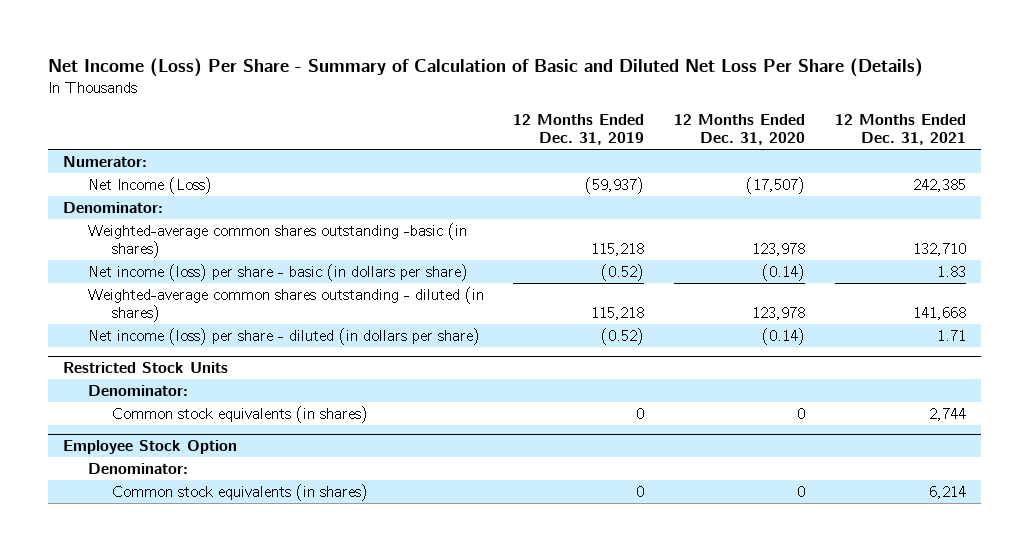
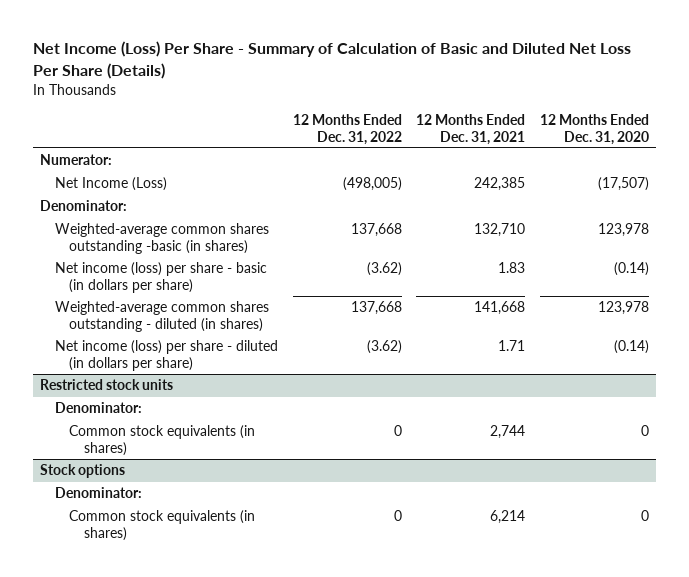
[513,114,645,146] 12 Months Ended Dec. 31, 2019 -> none
none -> [292,113,402,145] 12 Months Ended Dec. 31, 2022
[62,361,228,373] Restricted Stock Units -> [40,379,174,391] Restricted stock units
[62,439,237,454] Employee Stock Option -> [40,464,126,479] Stock options

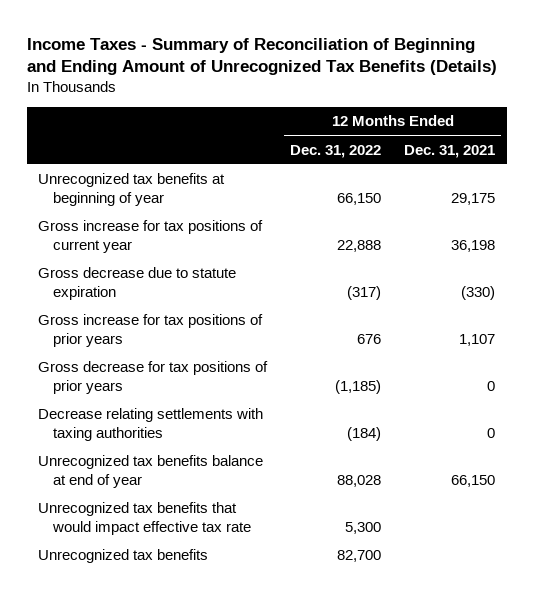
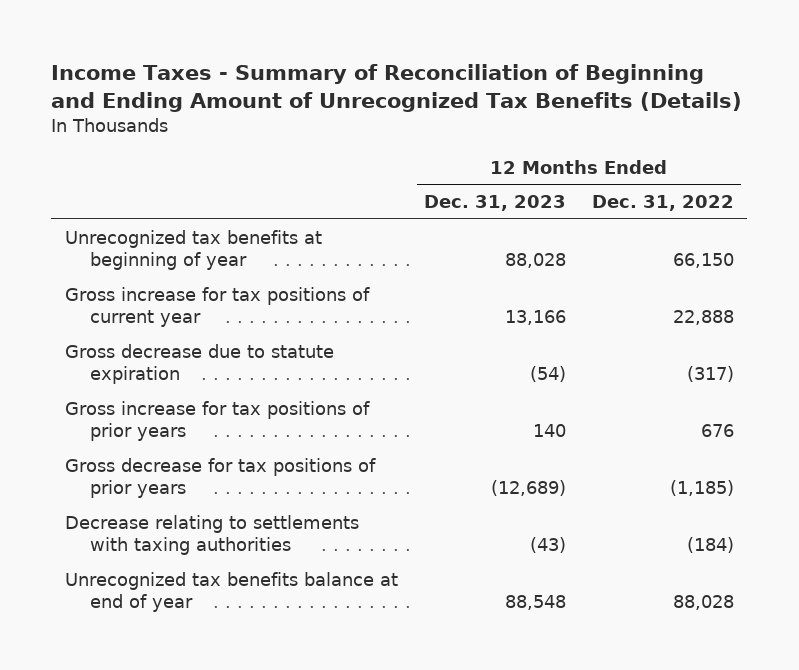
[404,144,496,158] Dec. 31, 2021 -> none
none -> [423,195,566,212] Dec. 31, 2023
[38,408,264,441] Decrease relating settlements with taxing authorities -> [64,514,359,556] Decrease relating to settlements with taxing authorities
[38,502,252,535] Unrecognized tax benefits that would impact effective tax rate -> none
[38,549,209,564] Unrecognized tax benefits -> none

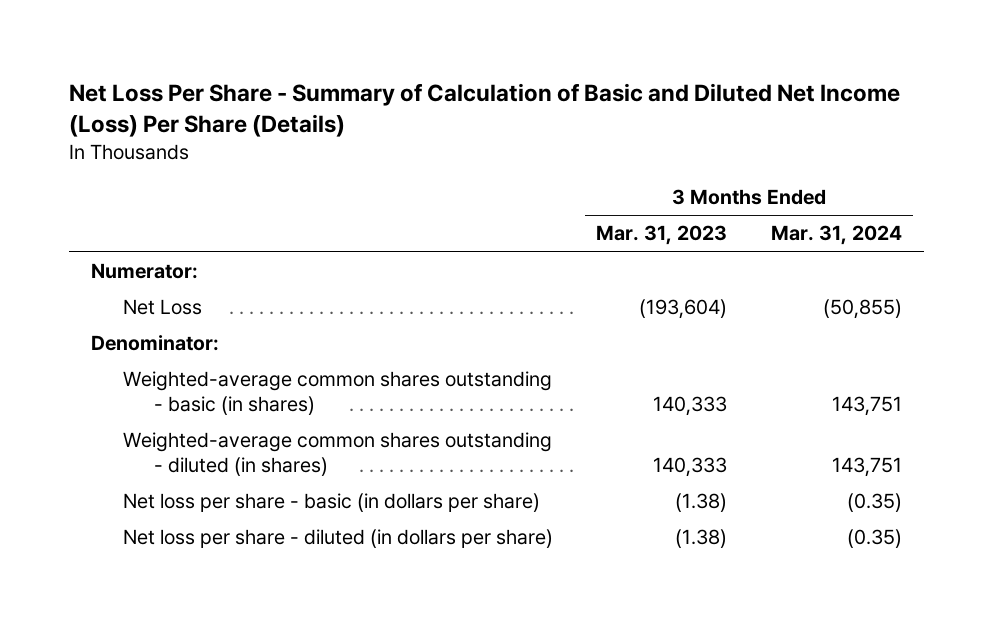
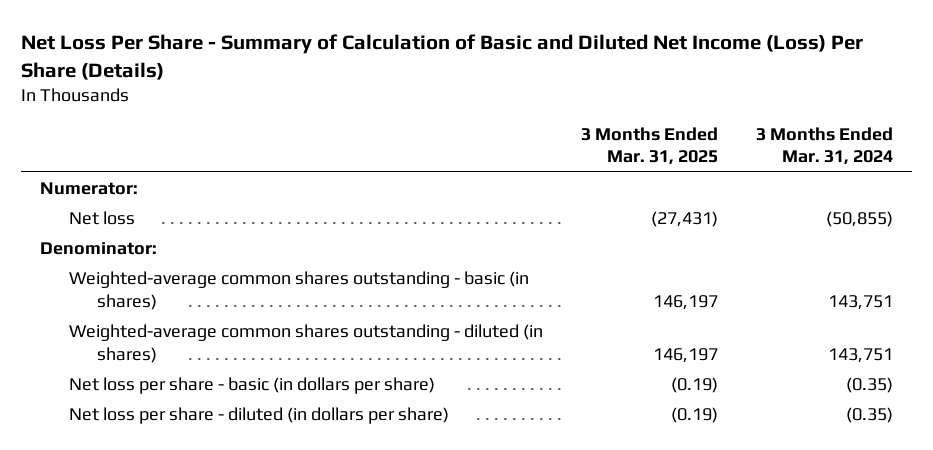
[596,225,728,246] Mar. 31, 2023 -> none
none -> [580,126,718,166] 3 Months Ended Mar. 31, 2025
[122,299,202,316] Net Loss -> [68,210,135,225] Net loss

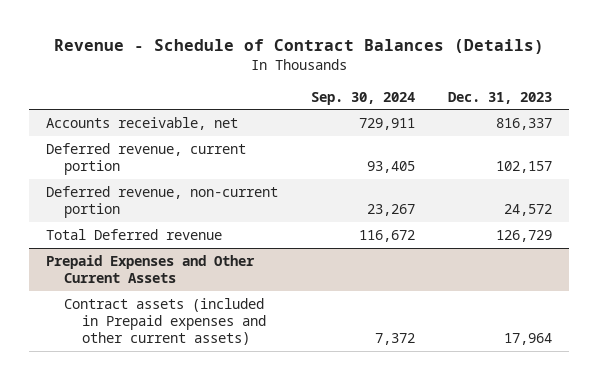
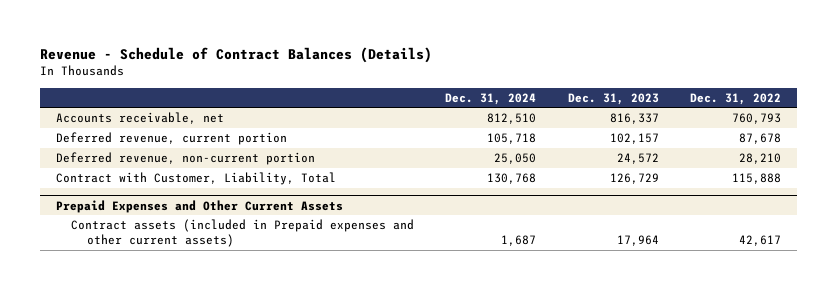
[310,91,415,105] Sep. 30, 2024 -> none
none -> [445,92,537,105] Dec. 31, 2024
none -> [690,92,782,105] Dec. 31, 2022
[45,228,222,240] Total Deferred revenue -> [55,172,336,186] Contract with Customer, Liability, Total

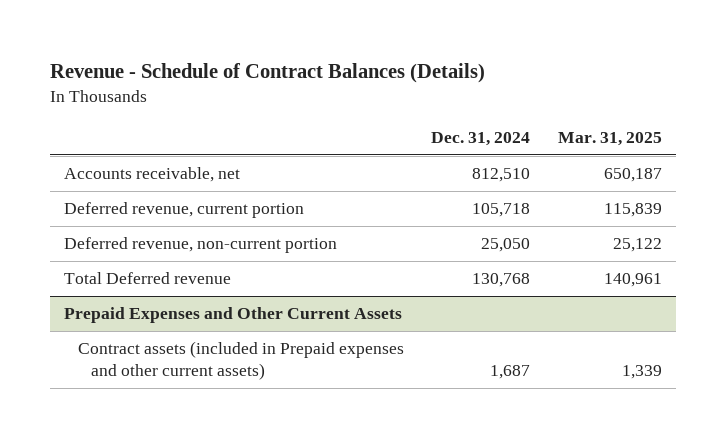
[567,92,659,105] Dec. 31, 2023 -> none
[690,92,782,105] Dec. 31, 2022 -> none
none -> [558,132,663,147] Mar. 31, 2025
[55,172,336,186] Contract with Customer, Liability, Total -> [64,272,232,285] Total Deferred revenue

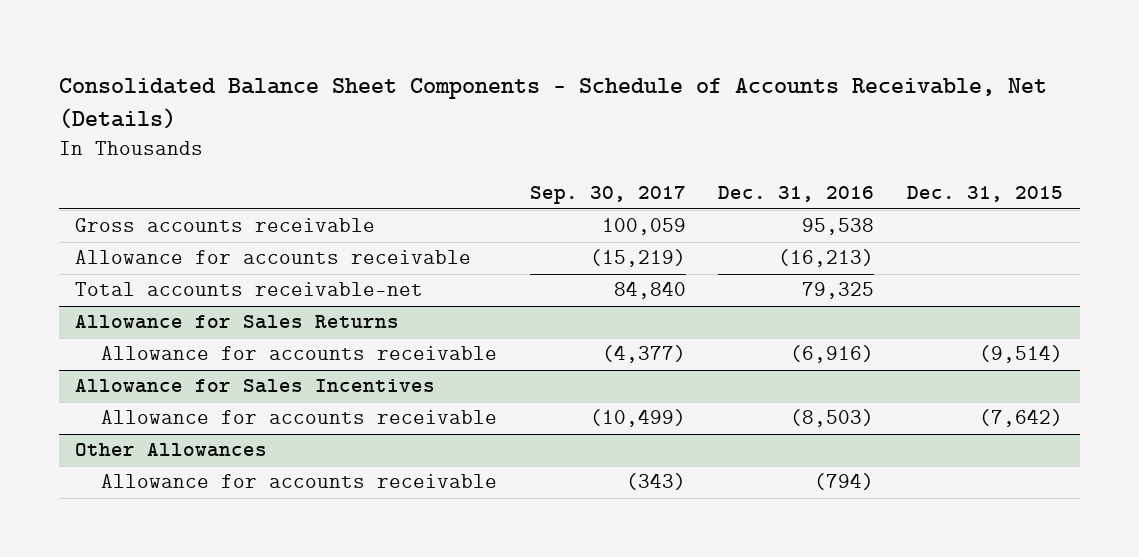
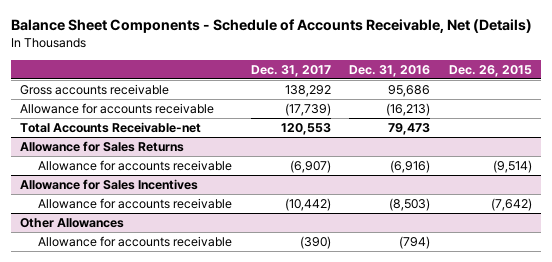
[58,77,1047,130] Consolidated Balance Sheet Components - Schedule of Accounts Receivable, Net (Details) -> [10,19,532,34] Balance Sheet Components - Schedule of Accounts Receivable, Net (Details)
[529,186,686,205] Sep. 30, 2017 -> none
[907,186,1064,203] Dec. 31, 2015 -> none
none -> [250,64,331,77] Dec. 31, 2017
none -> [448,64,532,77] Dec. 26, 2015
[802,218,875,236] 95,538 -> [388,85,431,98] 95,686
[75,282,424,297] Total accounts receivable-net -> [20,122,202,134] Total Accounts Receivable-net
[802,282,875,300] 79,325 -> [388,123,431,136] 79,473

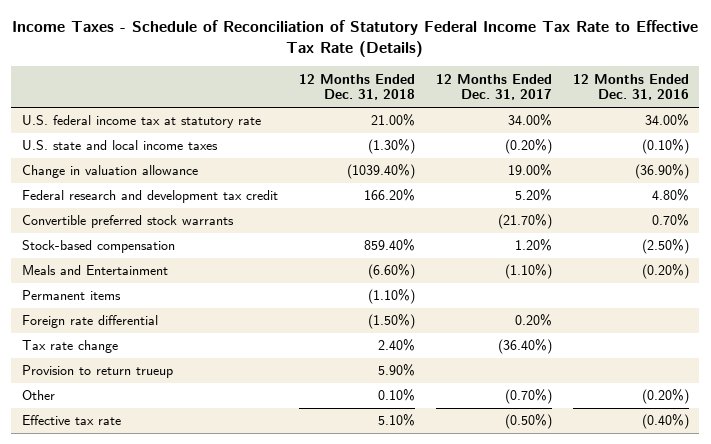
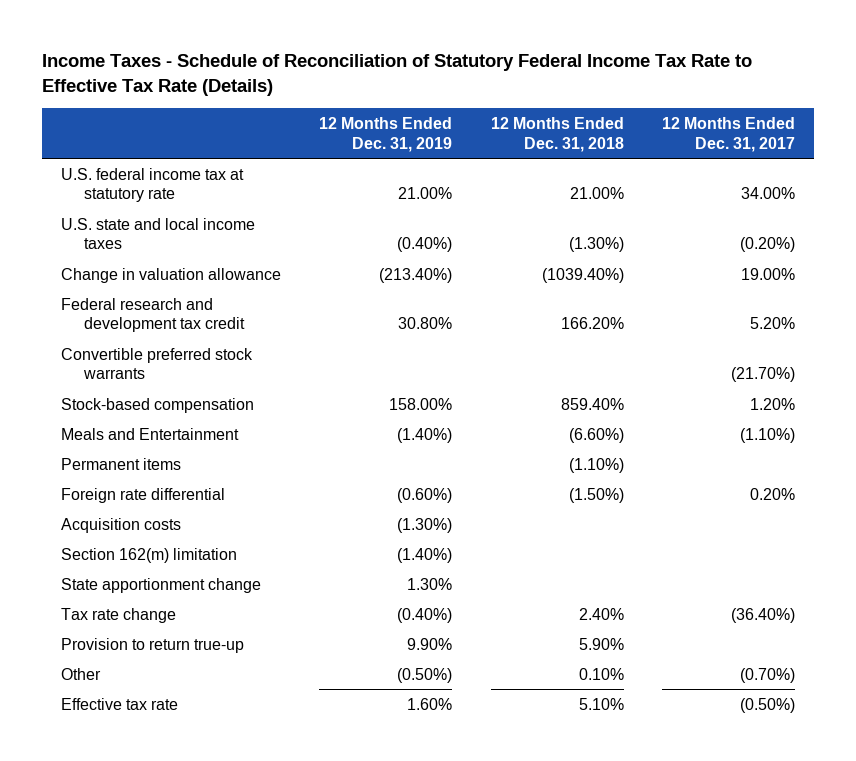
[572,73,689,101] 12 Months Ended Dec. 31, 2016 -> none
none -> [319,117,453,152] 12 Months Ended Dec. 31, 2019
none -> [61,517,182,533] Acquisition costs
none -> [61,547,238,563] Section 162(m) limitation
none -> [61,577,262,593] State apportionment change
[21,365,173,379] Provision to return trueup -> [61,637,245,653] Provision to return true-up

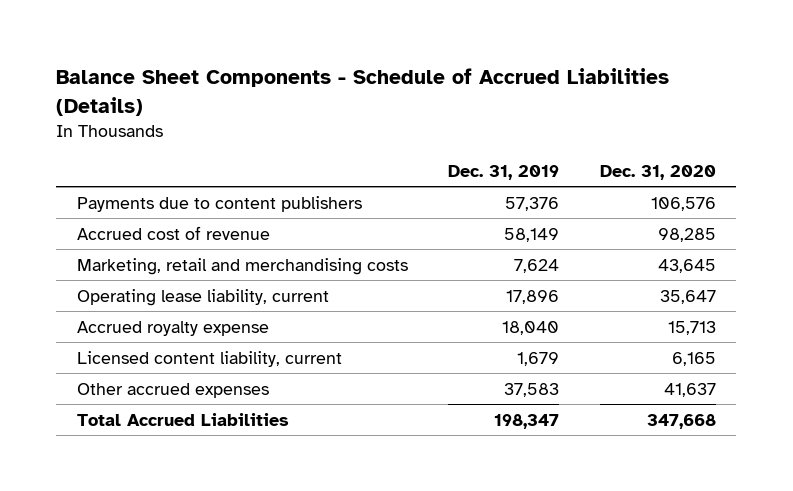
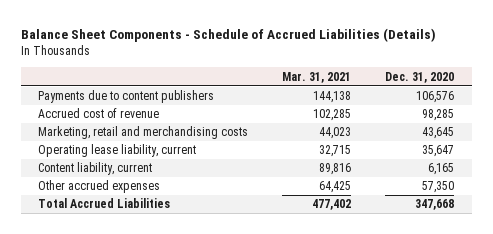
[448,165,560,181] Dec. 31, 2019 -> none
none -> [282,71,352,83] Mar. 31, 2021
[76,320,269,336] Accrued royalty expense -> none
[76,350,342,367] Licensed content liability, current -> [38,162,153,176] Content liability, current
[664,382,717,397] 41,637 -> [422,181,455,194] 57,350

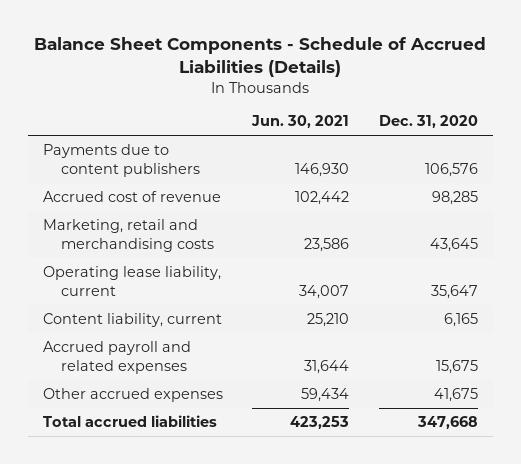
[282,71,352,83] Mar. 31, 2021 -> none
none -> [251,115,350,129] Jun. 30, 2021
none -> [42,341,191,374] Accrued payroll and related expenses
[422,181,455,194] 57,350 -> [434,388,479,403] 41,675
[38,198,171,209] Total Accrued Liabilities -> [42,415,217,428] Total accrued liabilities

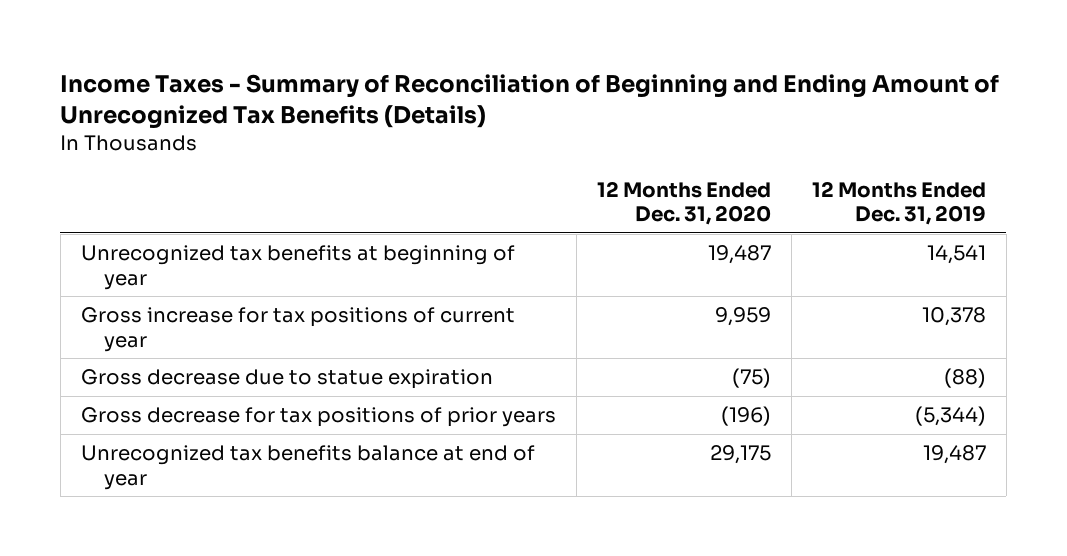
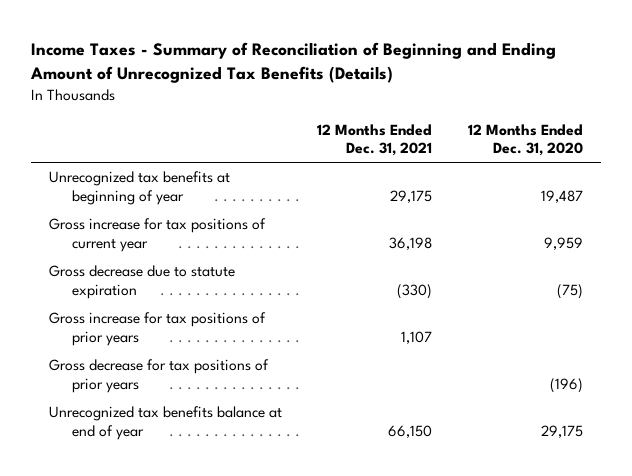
[811,180,986,226] 12 Months Ended Dec. 31, 2019 -> none
none -> [317,123,433,157] 12 Months Ended Dec. 31, 2021
[80,369,493,390] Gross decrease due to statue expiration -> [48,265,235,299] Gross decrease due to statute expiration
none -> [48,312,266,346] Gross increase for tax positions of prior years

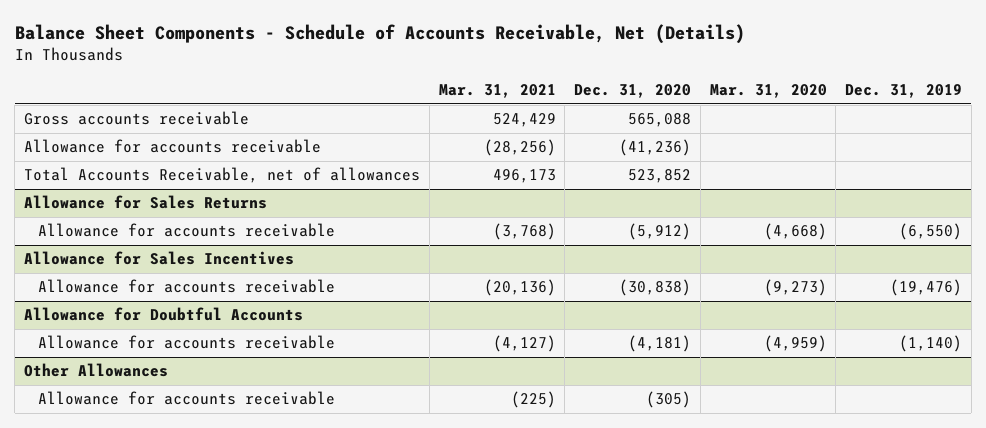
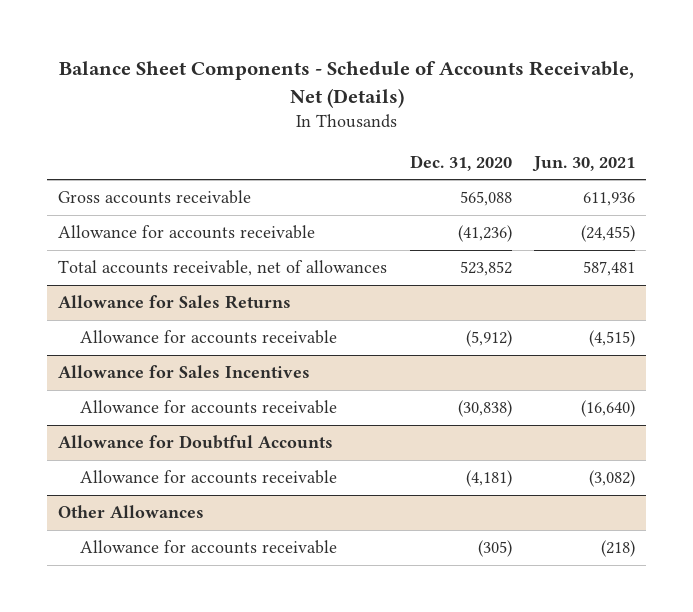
[438,84,556,99] Mar. 31, 2021 -> none
[709,84,827,99] Mar. 31, 2020 -> none
[845,84,963,99] Dec. 31, 2019 -> none
none -> [532,155,636,172] Jun. 30, 2021
[24,167,421,184] Total Accounts Receivable, net of allowances -> [57,260,387,277] Total accounts receivable, net of allowances

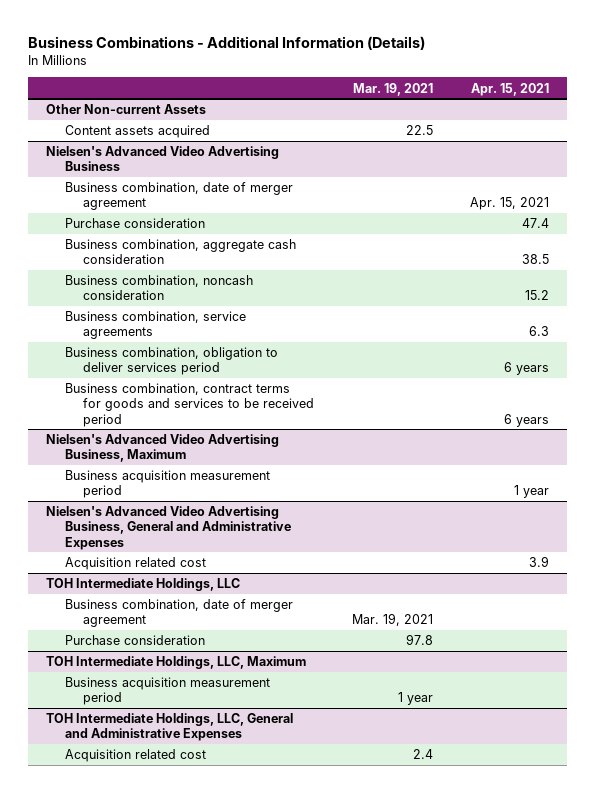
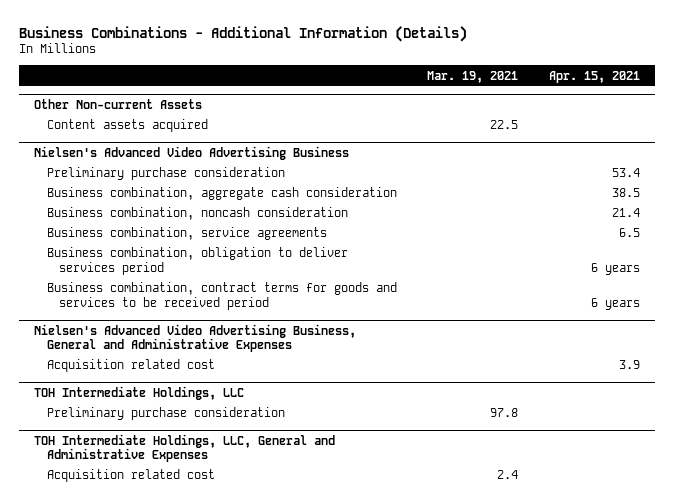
[64,182,293,211] Business combination, date of merger agreement -> none
[64,218,205,229] Purchase consideration -> [46,167,285,181] Preliminary purchase consideration
[521,218,549,229] 47.4 -> [611,168,640,178] 53.4
[524,290,549,301] 15.2 -> [611,208,640,218] 21.4
[528,326,549,337] 6.3 -> [618,228,640,238] 6.5
[46,434,280,463] Nielsen's Advanced Video Advertising Business, Maximum -> none
[64,470,270,499] Business acquisition measurement period -> none
[64,599,293,628] Business combination, date of merger agreement -> none
[46,656,307,670] TOH Intermediate Holdings, LLC, Maximum -> none
[64,677,270,706] Business acquisition measurement period -> none
[64,635,205,646] Purchase consideration -> [46,407,285,421] Preliminary purchase consideration

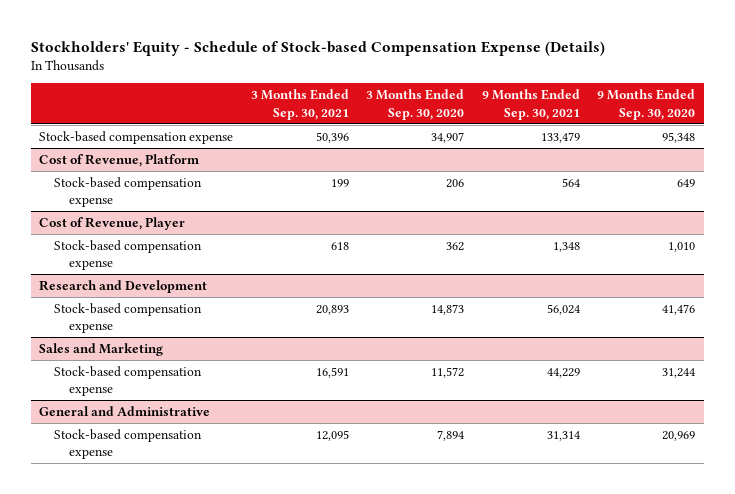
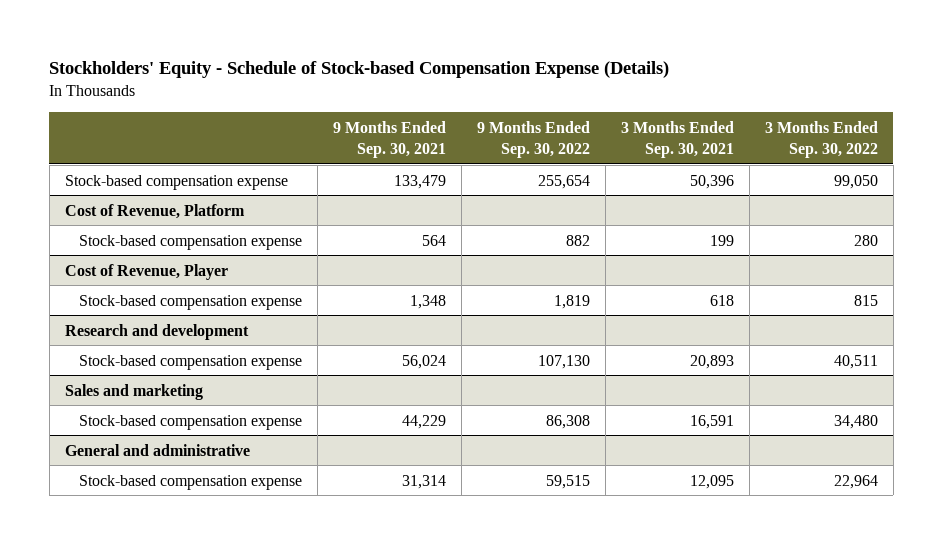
[366,89,465,120] 3 Months Ended Sep. 30, 2020 -> none
[597,89,696,120] 9 Months Ended Sep. 30, 2020 -> none
none -> [476,120,590,158] 9 Months Ended Sep. 30, 2022
none -> [764,120,878,158] 3 Months Ended Sep. 30, 2022
[39,279,208,293] Research and Development -> [64,323,249,340] Research and development
[39,342,164,356] Sales and Marketing -> [64,383,203,400] Sales and marketing
[39,405,211,416] General and Administrative -> [64,443,250,456] General and administrative

